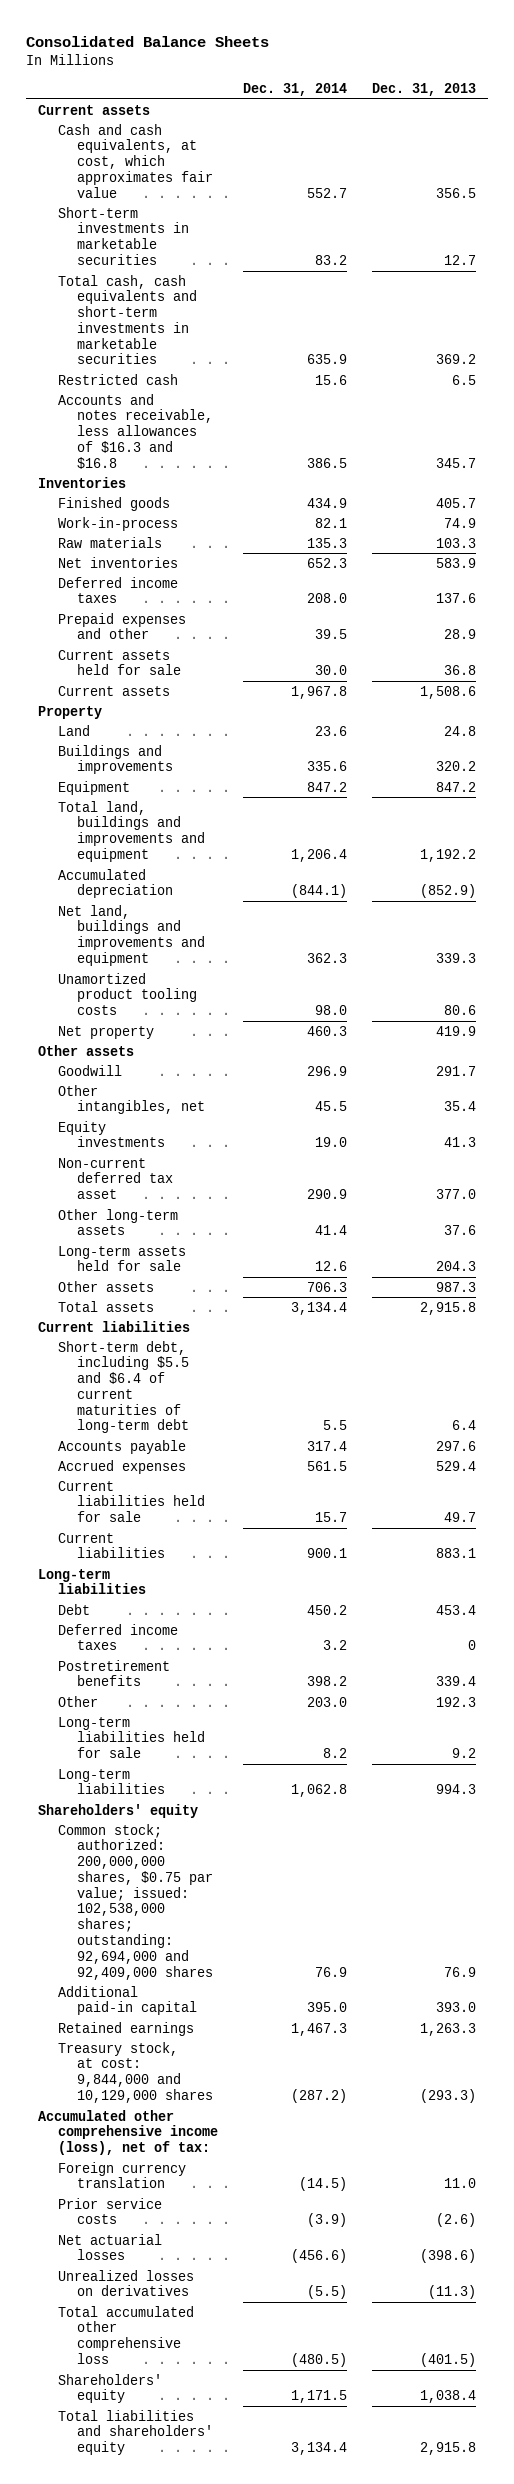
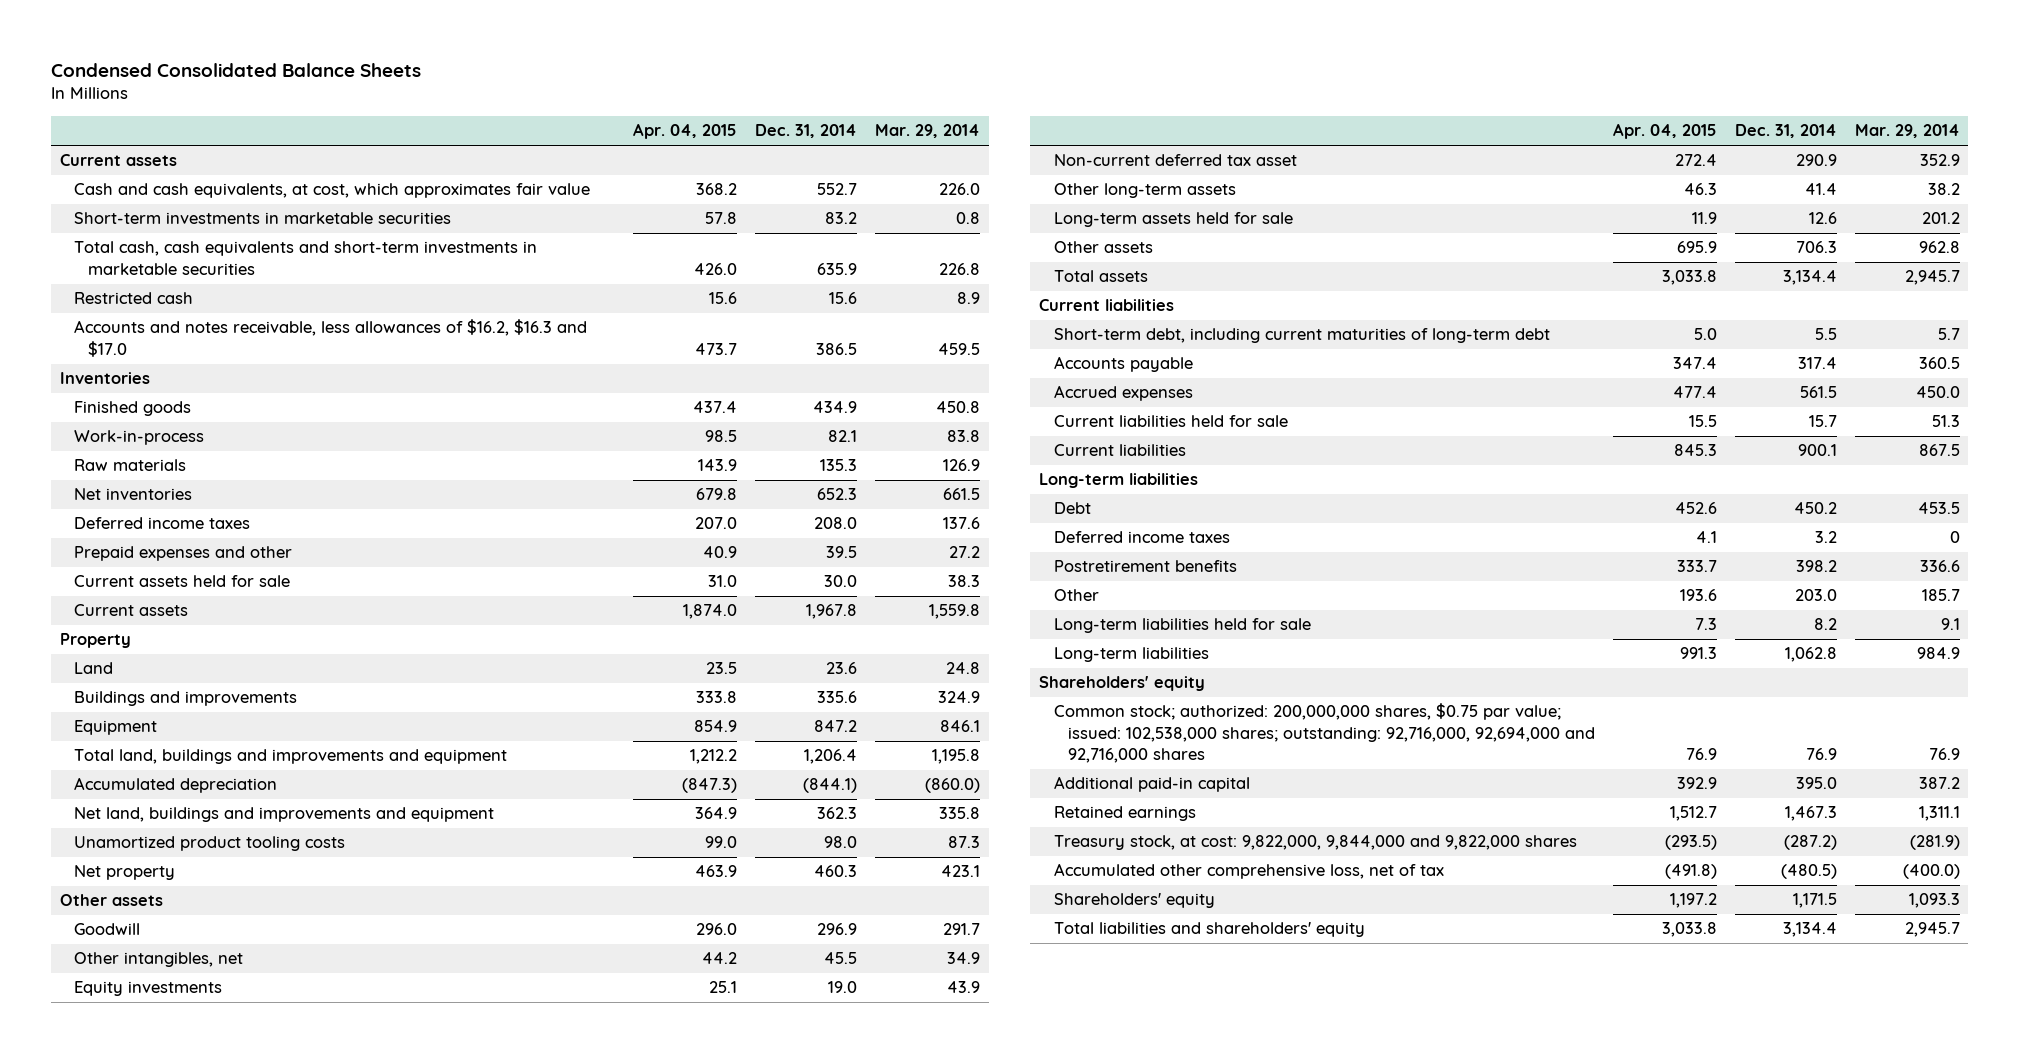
[25,35,269,47] Consolidated Balance Sheets -> [50,62,421,77] Condensed Consolidated Balance Sheets
[371,83,476,97] Dec. 31, 2013 -> none
none -> [633,123,738,140] Apr. 04, 2015
none -> [874,124,980,139] Mar. 29, 2014
[57,393,213,469] Accounts and notes receivable, less allowances of $16.3 and $16.8 -> [73,319,587,357] Accounts and notes receivable, less allowances of $16.2, $16.3 and $17.0
[57,1340,189,1434] Short-term debt, including $5.5 and $6.4 of current maturities of long-term debt -> [1053,328,1550,344] Short-term debt, including current maturities of long-term debt
[57,1823,213,1980] Common stock; authorized: 200,000,000 shares, $0.75 par value; issued: 102,538,000 shares; outstanding: 92,694,000 and 92,409,000 shares -> [1053,703,1596,764] Common stock; authorized: 200,000,000 shares, $0.75 par value; issued: 102,538,000 shares; outstanding: 92,716,000, 92,694,000 and 92,716,000 shares
[38,2109,218,2156] Accumulated other comprehensive income (loss), net of tax: -> none
[57,2161,186,2189] Foreign currency translation -> none
[57,2197,162,2225] Prior service costs -> none
[57,2233,162,2261] Net actuarial losses -> none
[57,2269,194,2297] Unrealized losses on derivatives -> none
[57,2041,213,2103] Treasury stock, at cost: 9,844,000 and 10,129,000 shares -> [1053,835,1577,851] Treasury stock, at cost: 9,822,000, 9,844,000 and 9,822,000 shares
[57,2305,194,2364] Total accumulated other comprehensive loss -> [1053,863,1444,880] Accumulated other comprehensive loss, net of tax

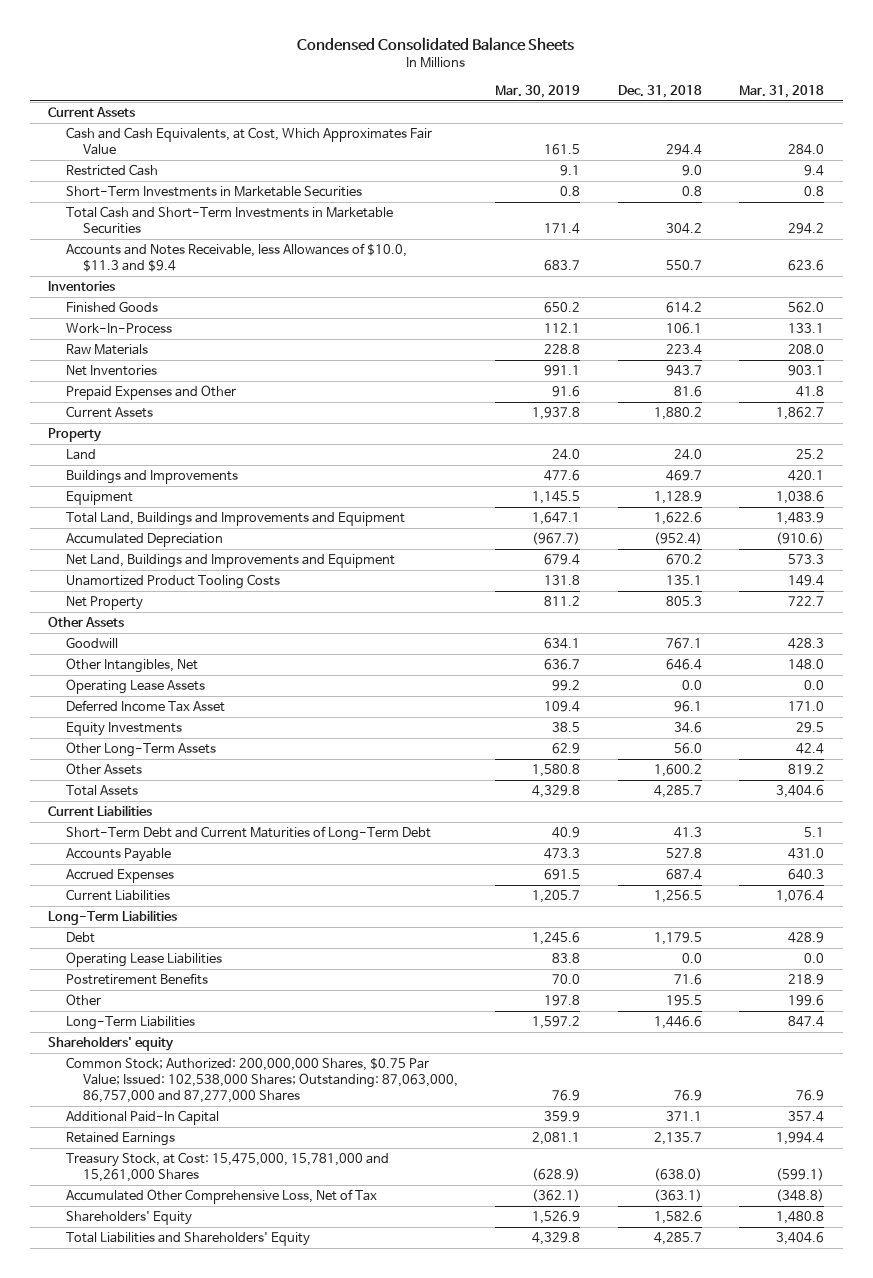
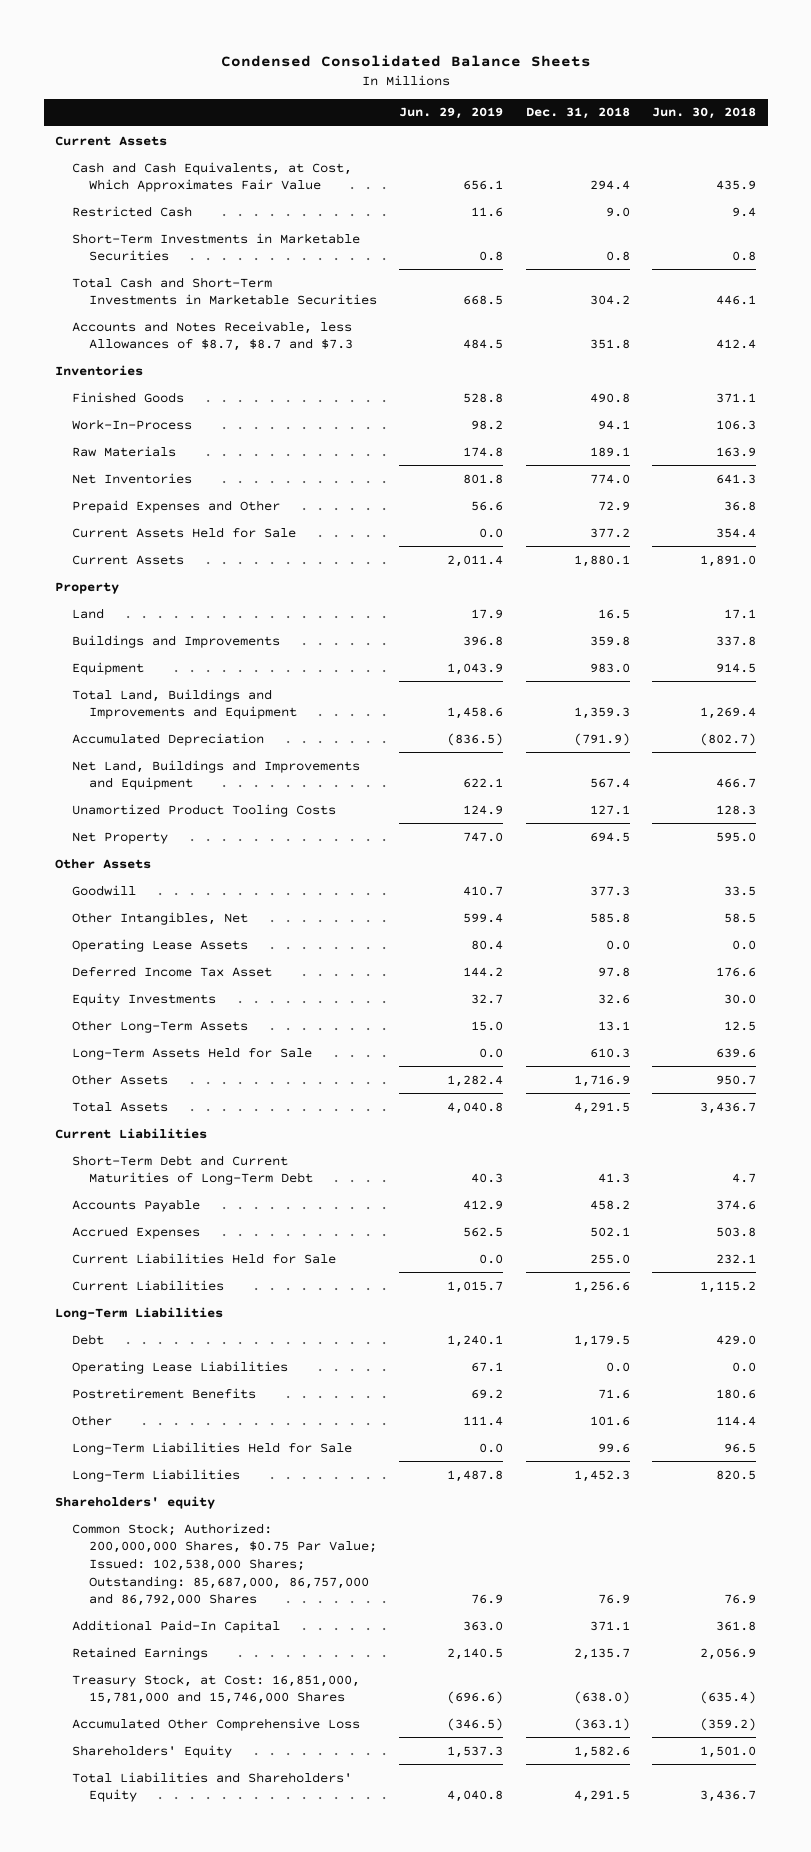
[495,85,581,99] Mar. 30, 2019 -> none
[739,85,825,99] Mar. 31, 2018 -> none
none -> [399,107,504,120] Jun. 29, 2019
none -> [652,107,757,120] Jun. 30, 2018
[65,243,407,273] Accounts and Notes Receivable, less Allowances of $10.0, $11.3 and $9.4 -> [71,320,354,352] Accounts and Notes Receivable, less Allowances of $8.7, $8.7 and $7.3
[665,260,702,271] 550.7 -> [589,339,630,350] 351.8
[665,302,702,314] 614.2 -> [589,392,630,403] 490.8
[665,323,702,335] 106.1 -> [597,419,630,430] 94.1
[665,344,702,356] 223.4 -> [589,446,630,457] 189.1
[665,365,702,377] 943.7 -> [589,473,630,484] 774.0
[673,386,702,398] 81.6 -> [597,500,630,511] 72.9
none -> [71,526,296,538] Current Assets Held for Sale
[653,407,702,421] 1,880.2 -> [573,554,630,567] 1,880.1
[673,449,702,461] 24.0 -> [597,608,630,619] 16.5
[665,470,702,482] 469.7 -> [589,635,630,646] 359.8
[653,491,702,505] 1,128.9 -> [589,662,630,673] 983.0
[653,512,702,526] 1,622.6 -> [573,707,630,720] 1,359.3
[653,532,702,546] (952.4) -> [573,732,630,746] (791.9)
[665,554,702,566] 670.2 -> [589,778,630,789] 567.4
[665,575,702,586] 135.1 -> [589,804,630,815] 127.1
[665,596,702,607] 805.3 -> [589,831,630,842] 694.5
[665,638,702,650] 767.1 -> [589,885,630,896] 377.3
[665,659,702,671] 646.4 -> [589,912,630,923] 585.8
[673,701,702,713] 96.1 -> [597,966,630,977] 97.8
[673,722,702,734] 34.6 -> [597,993,630,1004] 32.6
[673,743,702,755] 56.0 -> [597,1020,630,1031] 13.1
none -> [71,1046,312,1060] Long-Term Assets Held for Sale
[653,764,702,778] 1,600.2 -> [573,1074,630,1087] 1,716.9
[653,785,702,799] 4,285.7 -> [573,1101,630,1114] 4,291.5
[665,848,702,859] 527.8 -> [589,1199,630,1210] 458.2
[665,869,702,881] 687.4 -> [589,1226,630,1237] 502.1
none -> [71,1252,336,1264] Current Liabilities Held for Sale
[653,890,702,904] 1,256.5 -> [573,1280,630,1293] 1,256.6
[665,995,702,1007] 195.5 -> [589,1415,630,1426] 101.6
none -> [71,1441,352,1455] Long-Term Liabilities Held for Sale
[653,1016,702,1030] 1,446.6 -> [573,1469,630,1482] 1,452.3
[65,1057,458,1104] Common Stock; Authorized: 200,000,000 Shares, $0.75 Par Value; Issued: 102,538,000 Shares; Outstanding: 87,063,000, 86,757,000 and 87,277,000 Shares -> [71,1522,378,1607] Common Stock; Authorized: 200,000,000 Shares, $0.75 Par Value; Issued: 102,538,000 Shares; Outstanding: 85,687,000, 86,757,000 and 86,792,000 Shares
[65,1152,389,1183] Treasury Stock, at Cost: 15,475,000, 15,781,000 and 15,261,000 Shares -> [71,1673,360,1705] Treasury Stock, at Cost: 16,851,000, 15,781,000 and 15,746,000 Shares
[65,1189,377,1205] Accumulated Other Comprehensive Loss, Net of Tax -> [71,1717,360,1731] Accumulated Other Comprehensive Loss
[653,1232,702,1246] 4,285.7 -> [573,1790,630,1803] 4,291.5

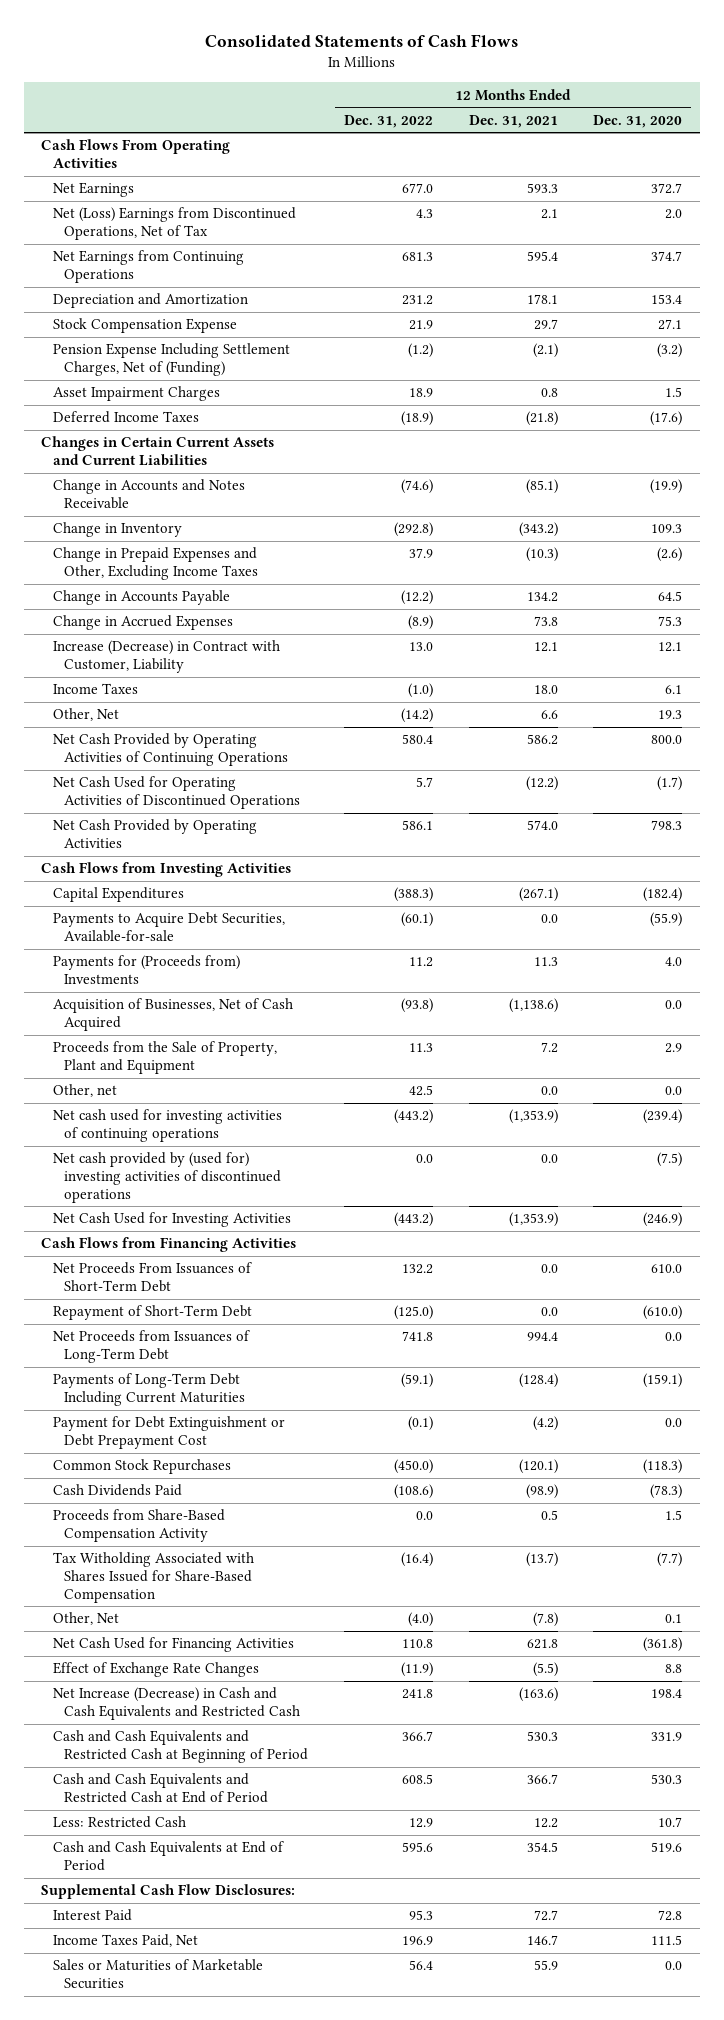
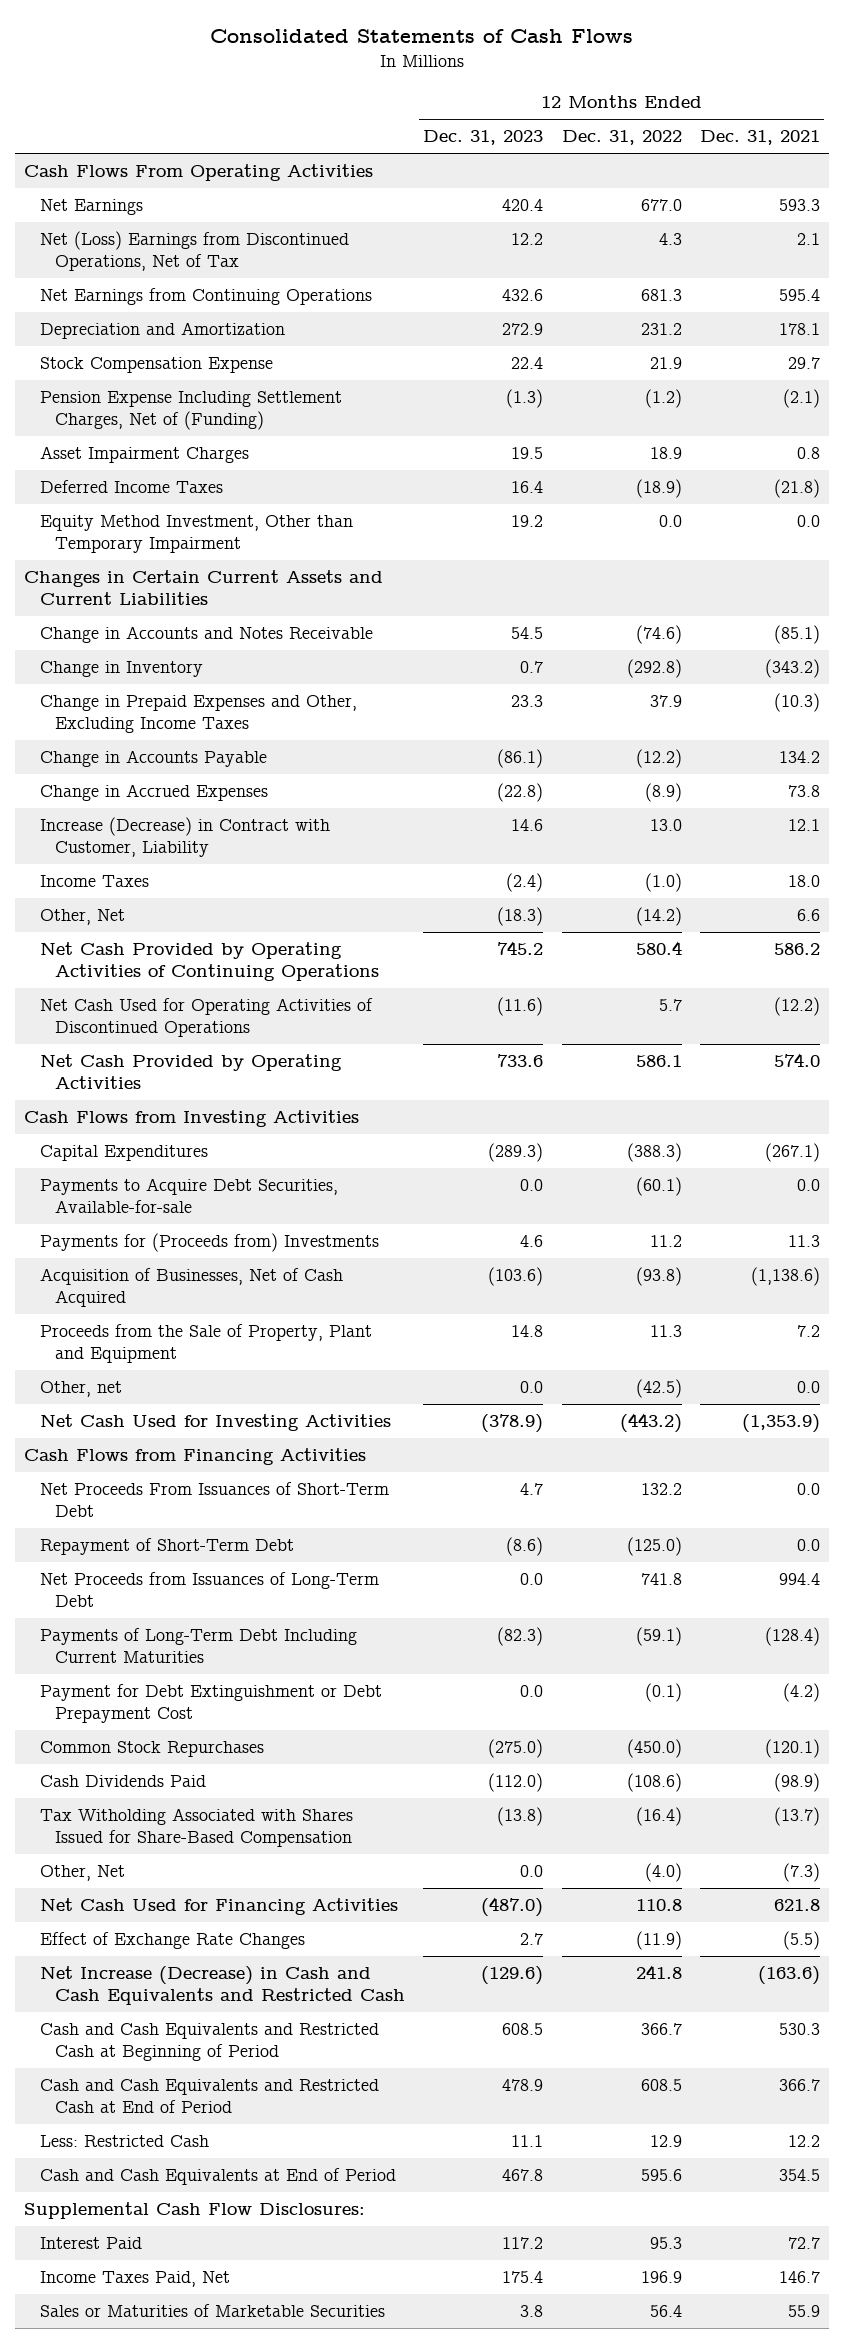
[593,114,683,128] Dec. 31, 2020 -> none
none -> [423,130,544,146] Dec. 31, 2023
none -> [39,515,353,554] Equity Method Investment, Other than Temporary Impairment
[52,1109,282,1142] Net cash used for investing activities of continuing operations -> none
[52,1152,282,1203] Net cash provided by (used for) investing activities of discontinued operations -> none
[408,1085,433,1097] 42.5 -> [635,1379,682,1399] (42.5)
[52,1509,225,1542] Proceeds from Share-Based Compensation Activity -> none
[532,1612,558,1628] (7.8) -> [782,1863,820,1883] (7.3)

